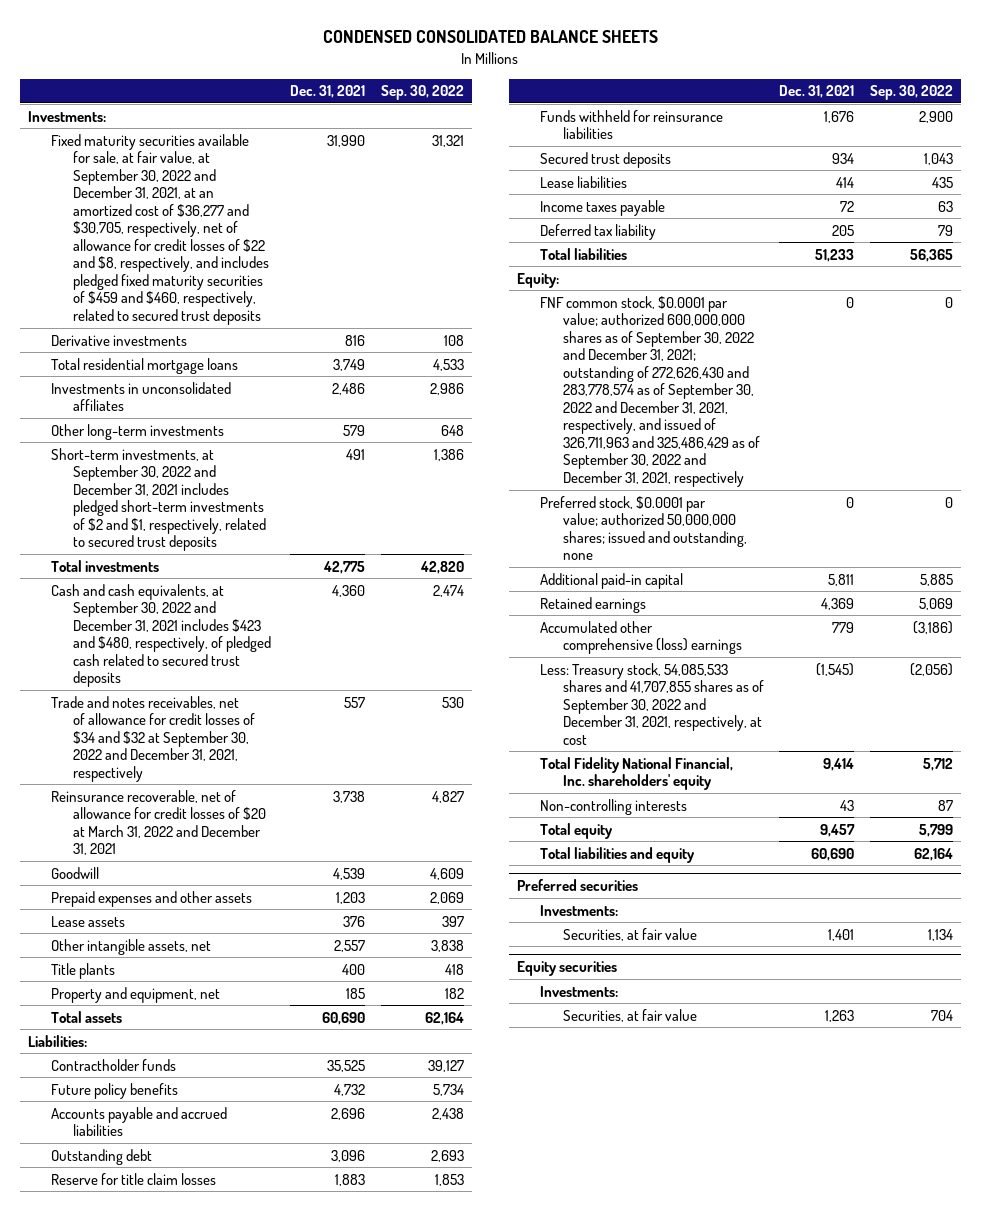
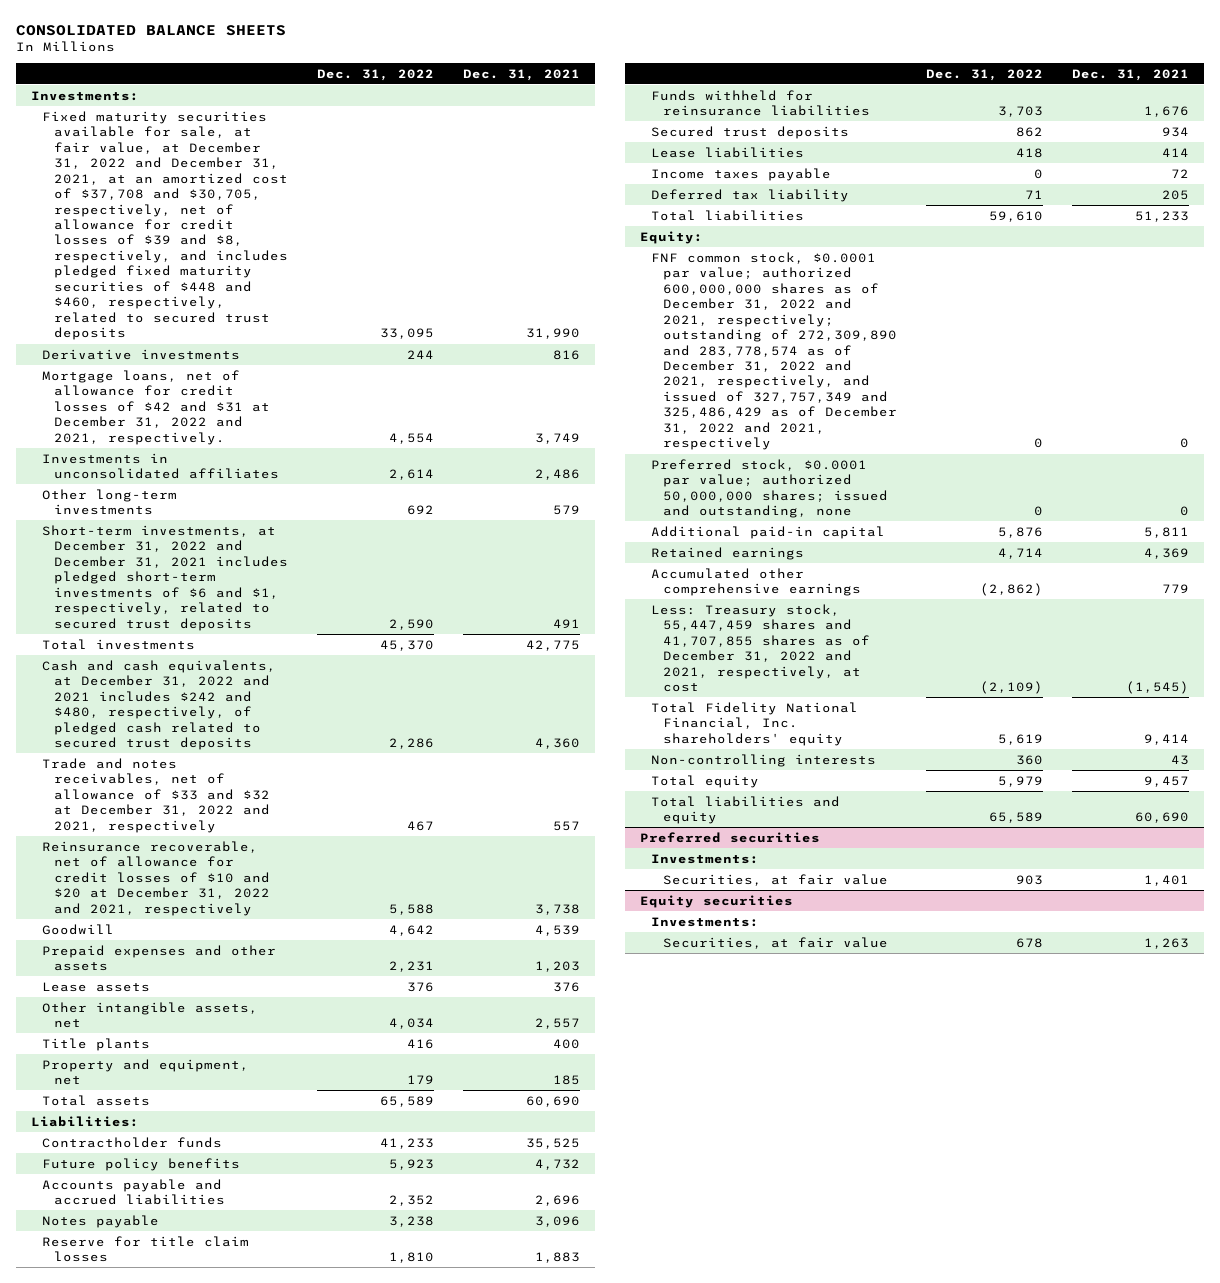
[323,30,659,44] CONDENSED CONSOLIDATED BALANCE SHEETS -> [15,24,286,36] CONSOLIDATED BALANCE SHEETS
[380,85,464,101] Sep. 30, 2022 -> none
none -> [316,68,434,81] Dec. 31, 2022
[50,133,270,325] Fixed maturity securities available for sale, at fair value, at September 30, 2022 and December 31, 2021, at an amortized cost of $36,277 and $30,705, respectively, net of allowance for credit losses of $22 and $8, respectively, and includes pledged fixed maturity securities of $459 and $460, respectively, related to secured trust deposits -> [42,110,288,341] Fixed maturity securities available for sale, at fair value, at December 31, 2022 and December 31, 2021, at an amortized cost of $37,708 and $30,705, respectively, net of allowance for credit losses of $39 and $8, respectively, and includes pledged fixed maturity securities of $448 and $460, respectively, related to secured trust deposits
[50,357,238,374] Total residential mortgage loans -> [42,369,270,445] Mortgage loans, net of allowance for credit losses of $42 and $31 at December 31, 2022 and 2021, respectively.
[50,447,267,552] Short-term investments, at September 30, 2022 and December 31, 2021 includes pledged short-term investments of $2 and $1, respectively, related to secured trust deposits -> [42,524,288,631] Short-term investments, at December 31, 2022 and December 31, 2021 includes pledged short-term investments of $6 and $1, respectively, related to secured trust deposits
[50,583,272,688] Cash and cash equivalents, at September 30, 2022 and December 31, 2021 includes $423 and $480, respectively, of pledged cash related to secured trust deposits -> [42,659,277,751] Cash and cash equivalents, at December 31, 2022 and 2021 includes $242 and $480, respectively, of pledged cash related to secured trust deposits
[50,695,256,782] Trade and notes receivables, net of allowance for credit losses of $34 and $32 at September 30, 2022 and December 31, 2021, respectively -> [42,757,270,833] Trade and notes receivables, net of allowance of $33 and $32 at December 31, 2022 and 2021, respectively
[50,789,267,856] Reinsurance recoverable, net of allowance for credit losses of $20 at March 31, 2022 and December 31, 2021 -> [42,840,270,916] Reinsurance recoverable, net of allowance for credit losses of $10 and $20 at December 31, 2022 and 2021, respectively
[50,1148,152,1165] Outstanding debt -> [42,1214,160,1228] Notes payable
[539,295,760,487] FNF common stock, $0.0001 par value; authorized 600,000,000 shares as of September 30, 2022 and December 31, 2021; outstanding of 272,626,430 and 283,778,574 as of September 30, 2022 and December 31, 2021, respectively, and issued of 326,711,963 and 325,486,429 as of September 30, 2022 and December 31, 2021, respectively -> [651,251,897,451] FNF common stock, $0.0001 par value; authorized 600,000,000 shares as of December 31, 2022 and 2021, respectively; outstanding of 272,309,890 and 283,778,574 as of December 31, 2022 and 2021, respectively, and issued of 327,757,349 and 325,486,429 as of December 31, 2022 and 2021, respectively
[539,620,742,655] Accumulated other comprehensive (loss) earnings -> [651,567,861,597] Accumulated other comprehensive earnings
[539,662,764,745] Less: Treasury stock, 54,085,533 shares and 41,707,855 shares as of September 30, 2022 and December 31, 2021, respectively, at cost -> [651,603,870,693] Less: Treasury stock, 55,447,459 shares and 41,707,855 shares as of December 31, 2022 and 2021, respectively, at cost

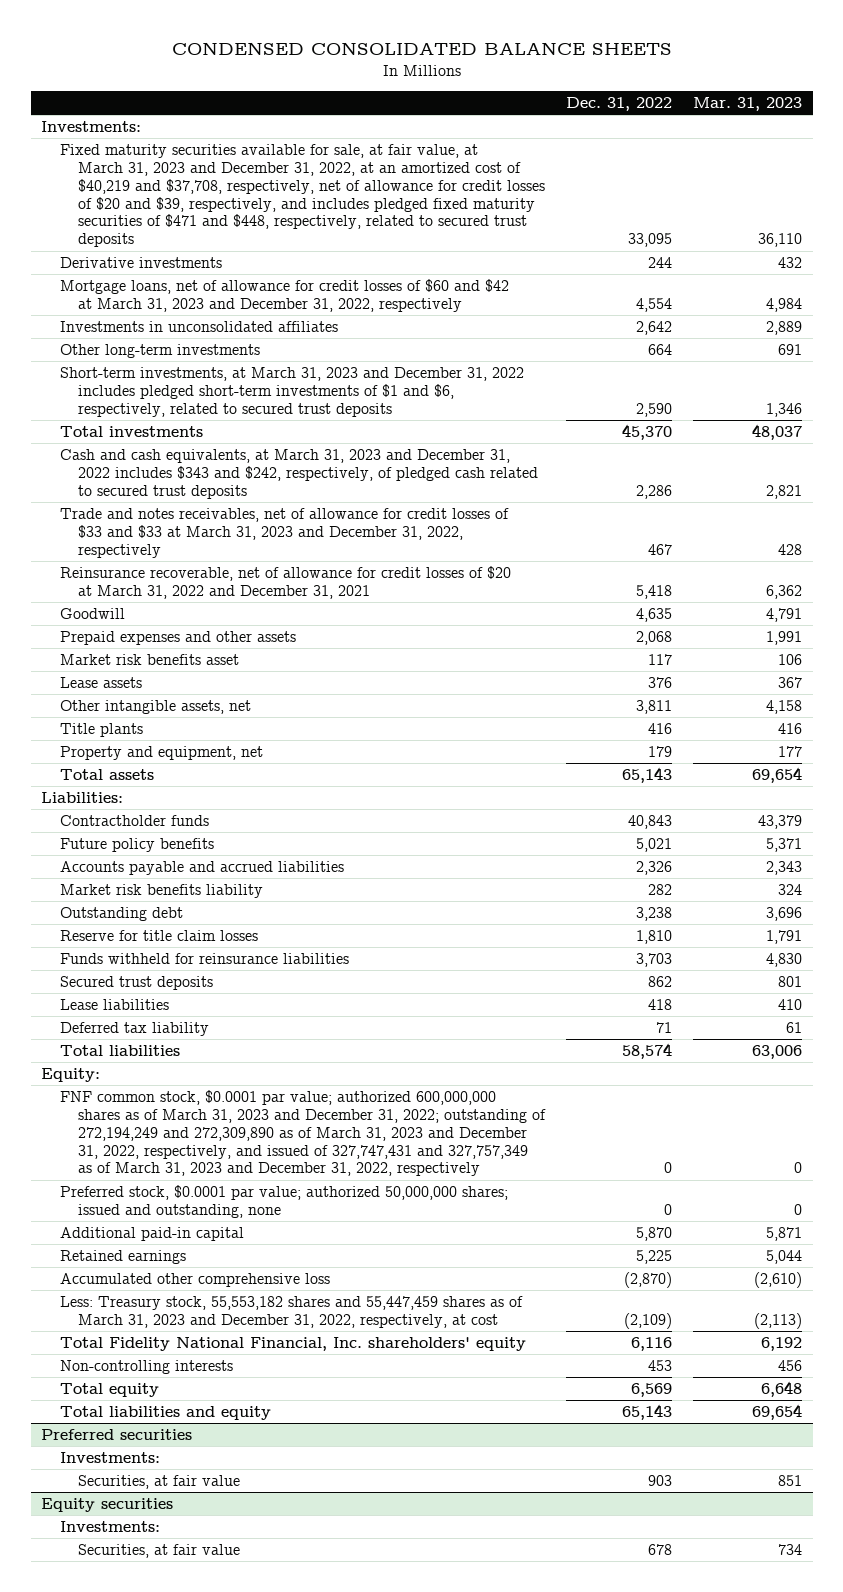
[15,24,286,36] CONSOLIDATED BALANCE SHEETS -> [171,41,672,55] CONDENSED CONSOLIDATED BALANCE SHEETS
[463,68,581,81] Dec. 31, 2021 -> none
none -> [693,96,803,111] Mar. 31, 2023
[42,110,288,341] Fixed maturity securities available for sale, at fair value, at December 31, 2022 and December 31, 2021, at an amortized cost of $37,708 and $30,705, respectively, net of allowance for credit losses of $39 and $8, respectively, and includes pledged fixed maturity securities of $448 and $460, respectively, related to secured trust deposits -> [59,143,546,248] Fixed maturity securities available for sale, at fair value, at March 31, 2023 and December 31, 2022, at an amortized cost of $40,219 and $37,708, respectively, net of allowance for credit losses of $20 and $39, respectively, and includes pledged fixed maturity securities of $471 and $448, respectively, related to secured trust deposits
[42,369,270,445] Mortgage loans, net of allowance for credit losses of $42 and $31 at December 31, 2022 and 2021, respectively. -> [59,278,509,312] Mortgage loans, net of allowance for credit losses of $60 and $42 at March 31, 2023 and December 31, 2022, respectively
[388,469,434,481] 2,614 -> [636,320,673,335] 2,642
[406,505,434,516] 692 -> [648,343,673,355] 664
[42,524,288,631] Short-term investments, at December 31, 2022 and December 31, 2021 includes pledged short-term investments of $6 and $1, respectively, related to secured trust deposits -> [59,366,524,417] Short-term investments, at March 31, 2023 and December 31, 2022 includes pledged short-term investments of $1 and $6, respectively, related to secured trust deposits
[42,659,277,751] Cash and cash equivalents, at December 31, 2022 and 2021 includes $242 and $480, respectively, of pledged cash related to secured trust deposits -> [59,448,539,499] Cash and cash equivalents, at March 31, 2023 and December 31, 2022 includes $343 and $242, respectively, of pledged cash related to secured trust deposits
[42,757,270,833] Trade and notes receivables, net of allowance of $33 and $32 at December 31, 2022 and 2021, respectively -> [59,507,509,558] Trade and notes receivables, net of allowance for credit losses of $33 and $33 at March 31, 2023 and December 31, 2022, respectively
[42,840,270,916] Reinsurance recoverable, net of allowance for credit losses of $10 and $20 at December 31, 2022 and 2021, respectively -> [59,565,511,599] Reinsurance recoverable, net of allowance for credit losses of $20 at March 31, 2022 and December 31, 2021
[388,903,434,915] 5,588 -> [636,584,673,599] 5,418
[388,924,434,936] 4,642 -> [636,607,673,622] 4,635
[388,961,434,973] 2,231 -> [636,630,673,645] 2,068
none -> [59,653,239,665] Market risk benefits asset
[388,1018,434,1030] 4,034 -> [636,699,673,714] 3,811
[379,1095,434,1107] 65,589 -> [622,766,673,783] 65,143
[379,1137,434,1149] 41,233 -> [628,814,673,829] 40,843
[388,1158,434,1170] 5,923 -> [636,837,673,852] 5,021
[388,1195,434,1207] 2,352 -> [636,860,673,875] 2,326
none -> [59,883,263,898] Market risk benefits liability
[42,1214,160,1228] Notes payable -> [59,906,183,921] Outstanding debt
[651,167,832,181] Income taxes payable -> none
[988,210,1043,222] 59,610 -> [622,1042,673,1059] 58,574
[651,251,897,451] FNF common stock, $0.0001 par value; authorized 600,000,000 shares as of December 31, 2022 and 2021, respectively; outstanding of 272,309,890 and 283,778,574 as of December 31, 2022 and 2021, respectively, and issued of 327,757,349 and 325,486,429 as of December 31, 2022 and 2021, respectively -> [59,1089,547,1177] FNF common stock, $0.0001 par value; authorized 600,000,000 shares as of March 31, 2023 and December 31, 2022; outstanding of 272,194,249 and 272,309,890 as of March 31, 2023 and December 31, 2022, respectively, and issued of 327,747,431 and 327,757,349 as of March 31, 2023 and December 31, 2022, respectively
[997,526,1043,538] 5,876 -> [636,1226,673,1241] 5,870
[997,547,1043,559] 4,714 -> [636,1249,673,1264] 5,225
[651,567,861,597] Accumulated other comprehensive earnings -> [59,1272,330,1287] Accumulated other comprehensive loss
[979,583,1043,597] (2,862) -> [624,1271,673,1288] (2,870)
[651,603,870,693] Less: Treasury stock, 55,447,459 shares and 41,707,855 shares as of December 31, 2022 and 2021, respectively, at cost -> [59,1295,523,1328] Less: Treasury stock, 55,553,182 shares and 55,447,459 shares as of March 31, 2023 and December 31, 2022, respectively, at cost
[997,733,1043,745] 5,619 -> [631,1336,673,1351] 6,116
[1015,754,1043,765] 360 -> [648,1359,673,1371] 453
[997,775,1043,787] 5,979 -> [631,1382,673,1397] 6,569
[988,812,1043,824] 65,589 -> [622,1403,673,1420] 65,143

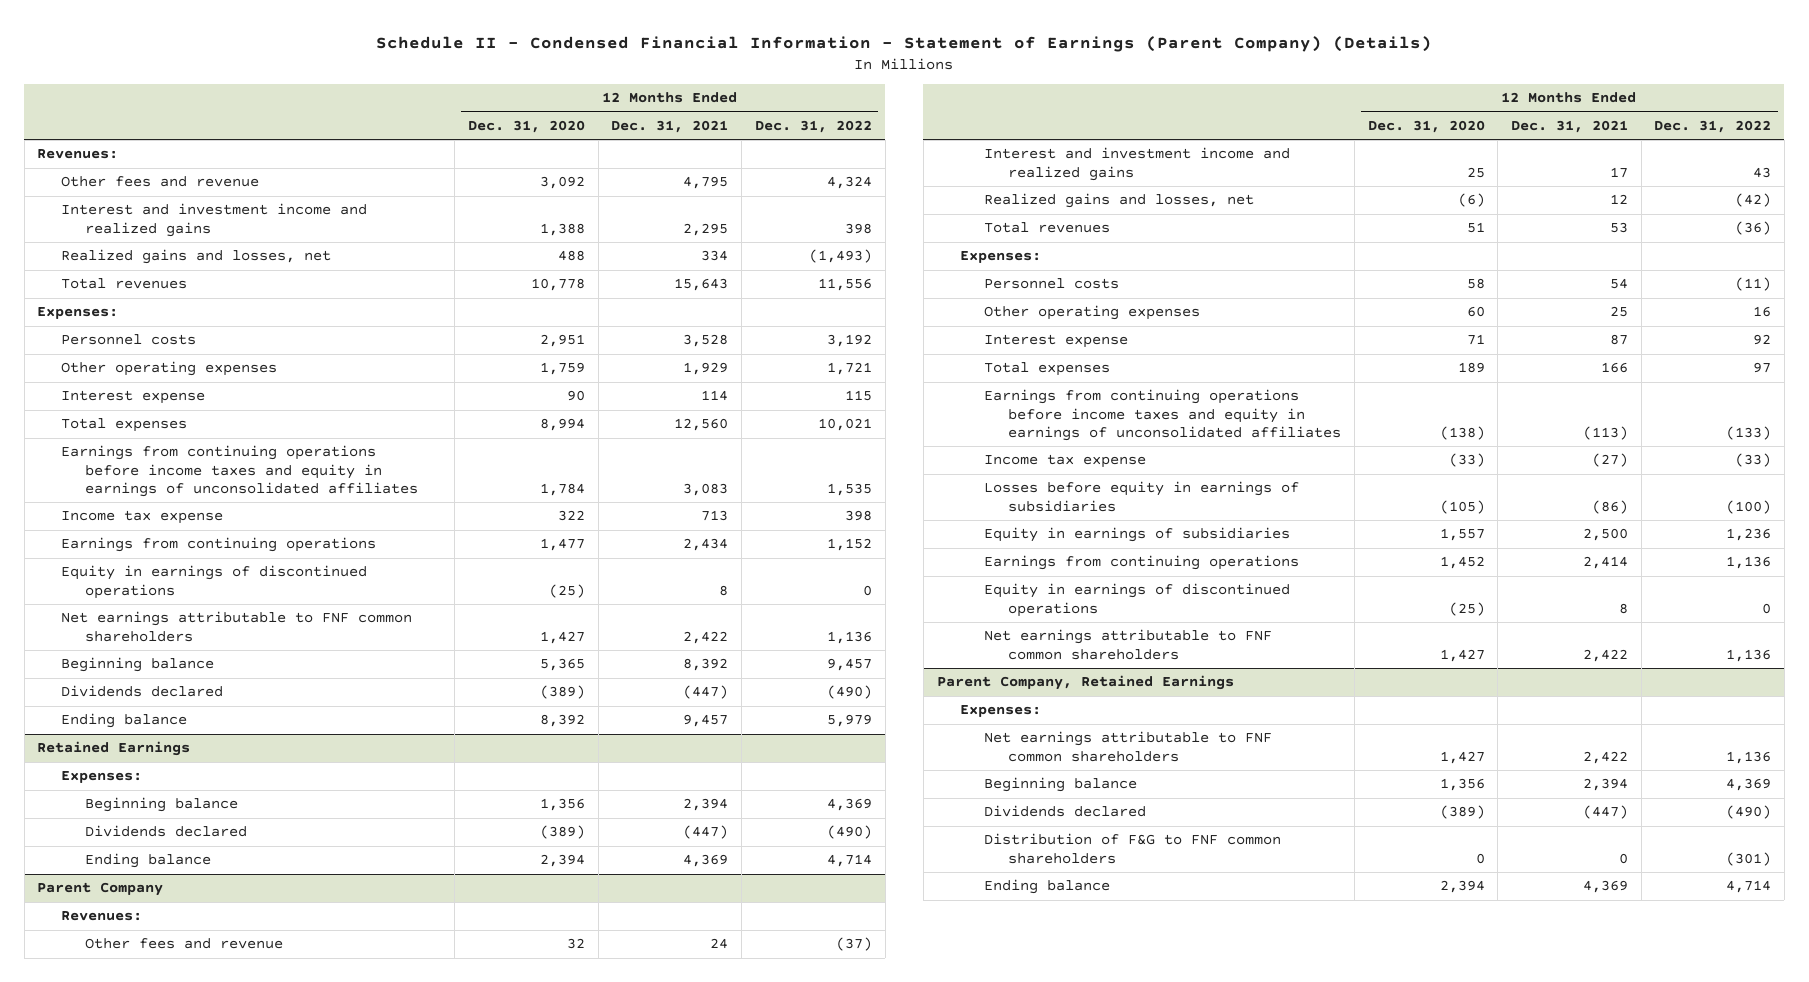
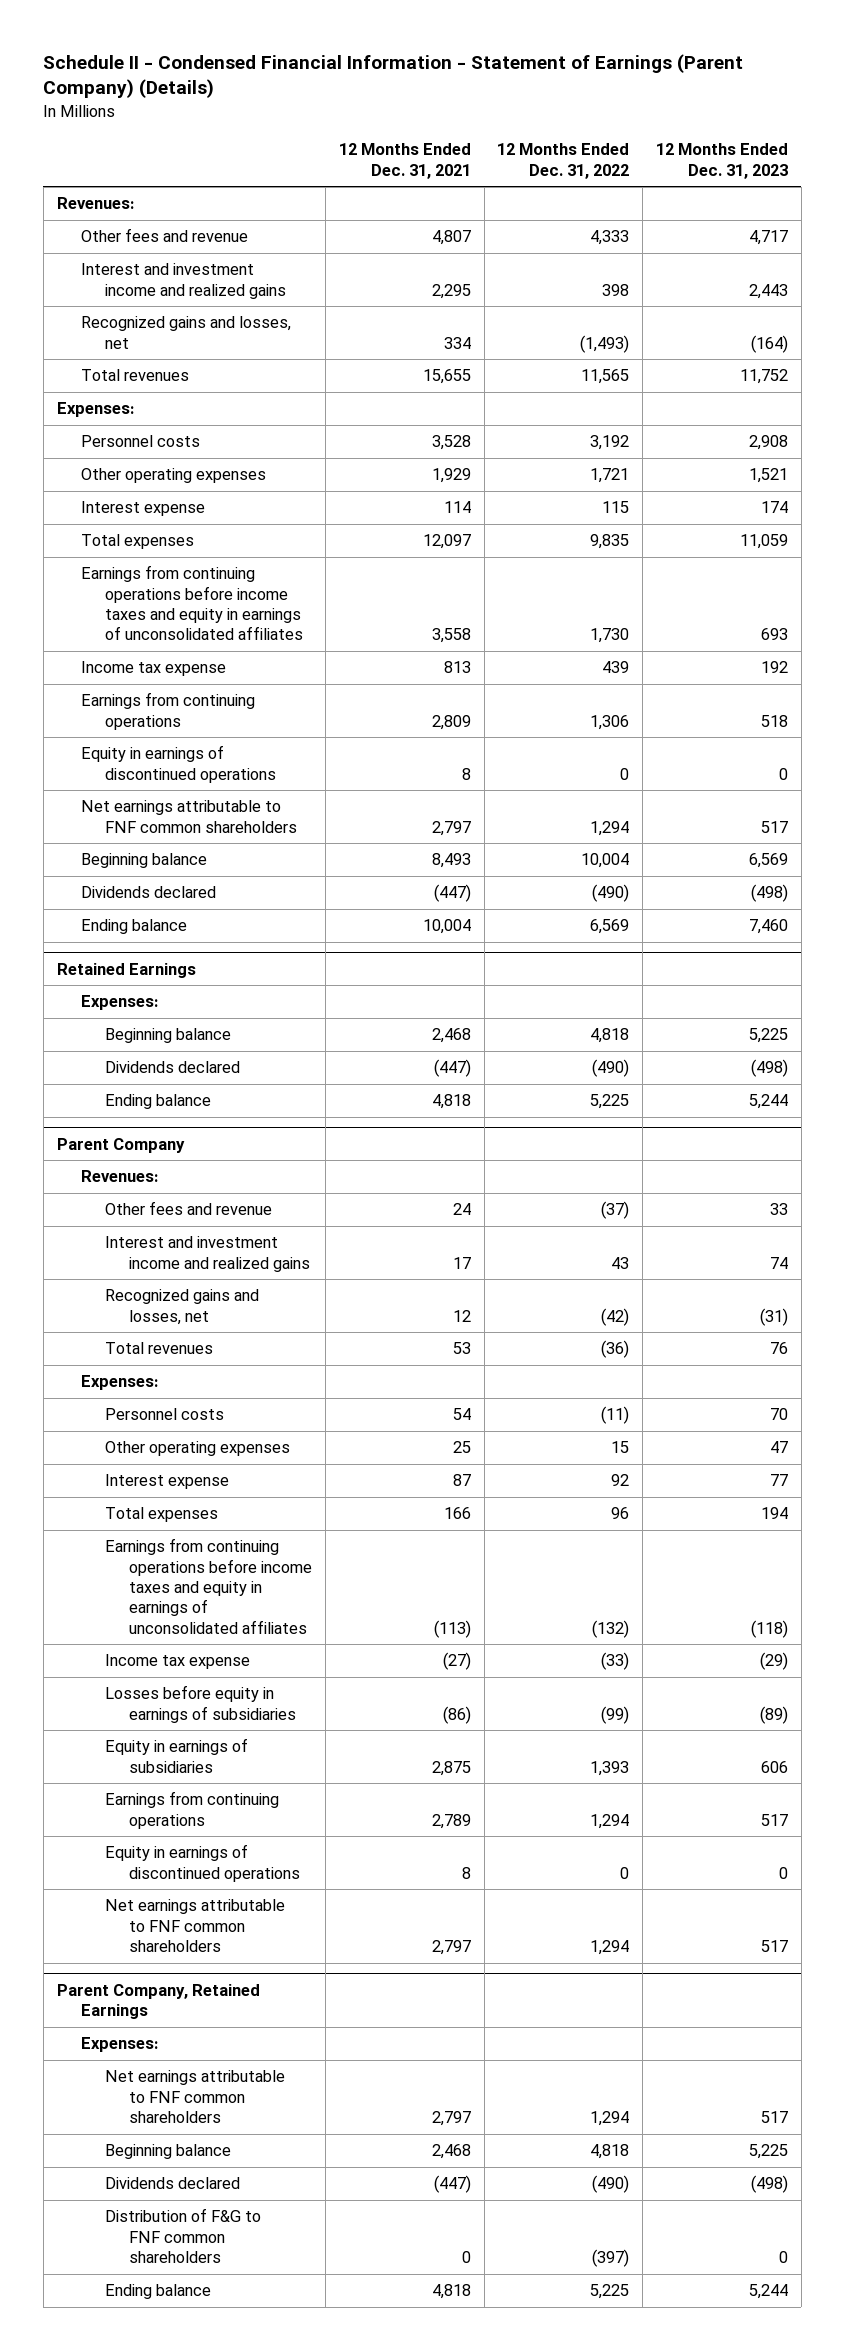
[468,119,586,133] Dec. 31, 2020 -> none
none -> [655,143,788,179] 12 Months Ended Dec. 31, 2023
[683,176,729,190] 4,795 -> [431,230,471,246] 4,807
[826,176,872,190] 4,324 -> [590,230,630,246] 4,333
[61,249,332,265] Realized gains and losses, net -> [80,316,291,349] Recognized gains and losses, net
[674,278,729,292] 15,643 -> [422,369,471,385] 15,655
[817,278,872,292] 11,556 -> [581,369,630,385] 11,565
[674,418,729,432] 12,560 -> [422,534,471,550] 12,097
[817,418,872,432] 10,021 -> [590,534,630,550] 9,835
[683,483,729,497] 3,083 -> [431,628,471,644] 3,558
[826,483,872,497] 1,535 -> [590,628,630,644] 1,730
[701,510,729,522] 713 -> [443,661,471,674] 813
[844,510,872,522] 398 -> [602,661,630,674] 439
[683,538,729,552] 2,434 -> [431,714,471,730] 2,809
[826,538,872,552] 1,152 -> [590,714,630,730] 1,306
[683,630,729,644] 2,422 -> [431,820,471,836] 2,797
[826,630,872,644] 1,136 -> [590,820,630,836] 1,294
[683,658,729,672] 8,392 -> [431,853,471,869] 8,493
[826,658,872,672] 9,457 -> [581,853,630,869] 10,004
[683,714,729,728] 9,457 -> [422,919,471,935] 10,004
[826,714,872,728] 5,979 -> [590,919,630,935] 6,569
[683,798,729,812] 2,394 -> [431,1028,471,1044] 2,468
[826,798,872,812] 4,369 -> [590,1028,630,1044] 4,818
[683,854,729,868] 4,369 -> [431,1094,471,1110] 4,818
[826,854,872,868] 4,714 -> [590,1094,630,1110] 5,225
[984,193,1255,209] Realized gains and losses, net -> [105,1289,260,1325] Recognized gains and losses, net
[1753,306,1772,318] 16 -> [611,1441,630,1454] 15
[1753,362,1772,374] 97 -> [611,1507,630,1520] 96
[1726,426,1772,441] (133) -> [592,1619,630,1638] (132)
[1726,499,1772,514] (100) -> [601,1705,630,1724] (99)
[1582,528,1628,542] 2,500 -> [431,1760,471,1776] 2,875
[1726,528,1772,542] 1,236 -> [590,1760,630,1776] 1,393
[1582,556,1628,570] 2,414 -> [431,1813,471,1829] 2,789
[1726,556,1772,570] 1,136 -> [590,1813,630,1829] 1,294
[1582,648,1628,662] 2,422 -> [431,1940,471,1956] 2,797
[1726,648,1772,662] 1,136 -> [590,1940,630,1956] 1,294
[1582,750,1628,764] 2,422 -> [431,2111,471,2127] 2,797
[1726,750,1772,764] 1,136 -> [590,2111,630,2127] 1,294
[1582,778,1628,792] 2,394 -> [431,2144,471,2160] 2,468
[1726,778,1772,792] 4,369 -> [590,2144,630,2160] 4,818
[1726,851,1772,866] (301) -> [592,2249,630,2268] (397)
[1582,880,1628,894] 4,369 -> [431,2284,471,2300] 4,818
[1726,880,1772,894] 4,714 -> [590,2284,630,2300] 5,225

